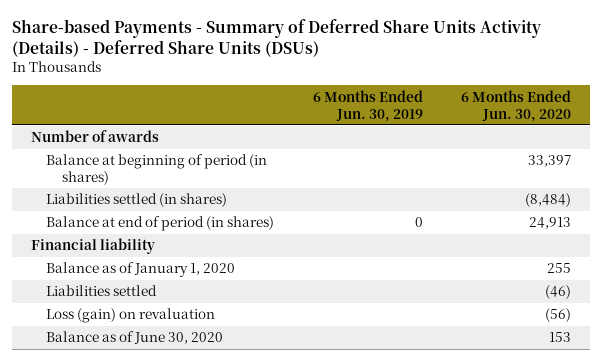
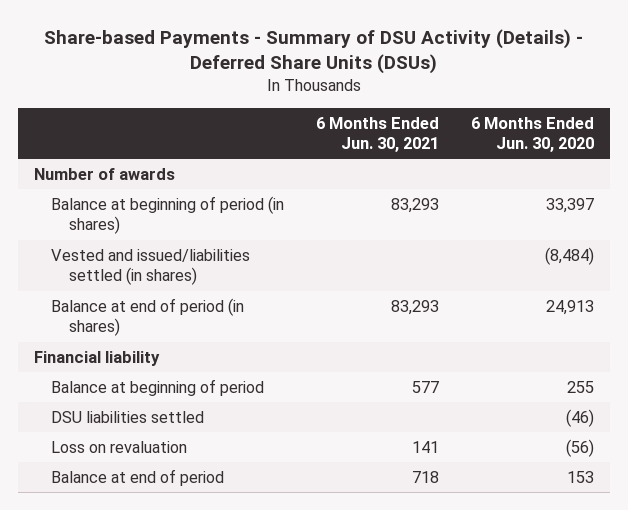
[11,18,541,57] Share-based Payments - Summary of Deferred Share Units Activity (Details) - Deferred Share Units (DSUs) -> [43,28,583,75] Share-based Payments - Summary of DSU Activity (Details) - Deferred Share Units (DSUs)
[312,89,423,122] 6 Months Ended Jun. 30, 2019 -> none
none -> [316,116,440,153] 6 Months Ended Jun. 30, 2021
[46,193,228,208] Liabilities settled (in shares) -> [51,249,251,286] Vested and issued/liabilities settled (in shares)
[46,262,236,278] Balance as of January 1, 2020 -> [51,379,265,397] Balance at beginning of period
[46,285,158,297] Liabilities settled -> [51,411,205,424] DSU liabilities settled
[46,308,216,324] Loss (gain) on revaluation -> [51,441,188,454] Loss on revaluation
[46,331,224,345] Balance as of June 30, 2020 -> [51,469,225,487] Balance at end of period

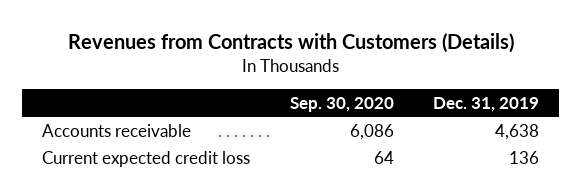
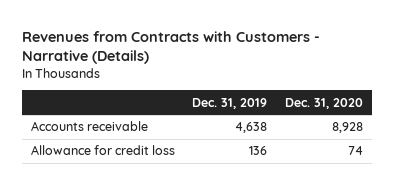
[67,32,514,53] Revenues from Contracts with Customers (Details) -> [22,30,321,64] Revenues from Contracts with Customers - Narrative (Details)
[289,96,394,112] Sep. 30, 2020 -> none
none -> [284,97,363,109] Dec. 31, 2020
[41,150,250,167] Current expected credit loss -> [30,145,175,156] Allowance for credit loss

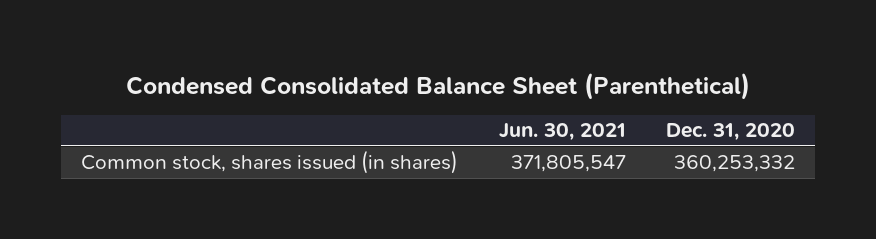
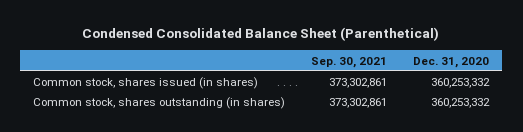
[498,123,626,142] Jun. 30, 2021 -> none
none -> [311,56,388,68] Sep. 30, 2021
none -> [33,97,286,110] Common stock, shares outstanding (in shares)

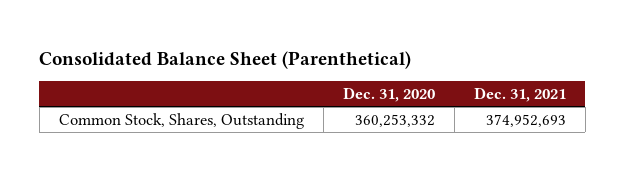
[82,27,440,42] Condensed Consolidated Balance Sheet (Parenthetical) -> [39,50,412,69] Consolidated Balance Sheet (Parenthetical)
[311,56,388,68] Sep. 30, 2021 -> none
none -> [473,86,566,102] Dec. 31, 2021
[33,77,259,90] Common stock, shares issued (in shares) -> none
[33,97,286,110] Common stock, shares outstanding (in shares) -> [58,112,304,129] Common Stock, Shares, Outstanding

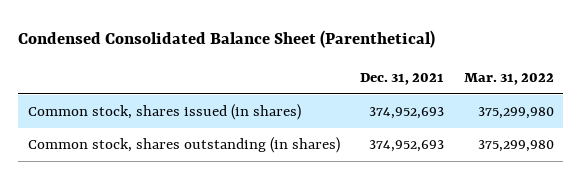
[39,50,412,69] Consolidated Balance Sheet (Parenthetical) -> [18,29,436,48] Condensed Consolidated Balance Sheet (Parenthetical)
[342,86,435,102] Dec. 31, 2020 -> none
none -> [463,72,554,85] Mar. 31, 2022
none -> [27,104,301,121] Common stock, shares issued (in shares)
[58,112,304,129] Common Stock, Shares, Outstanding -> [27,137,340,154] Common stock, shares outstanding (in shares)

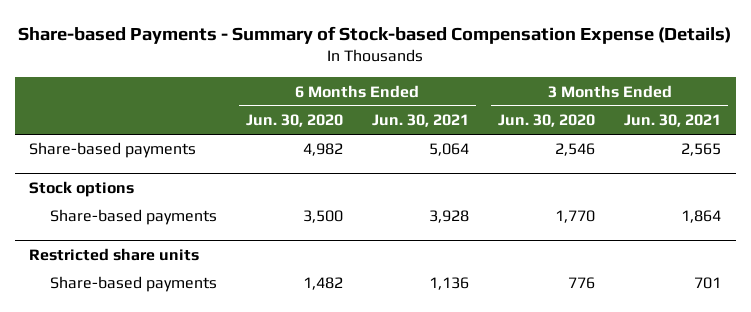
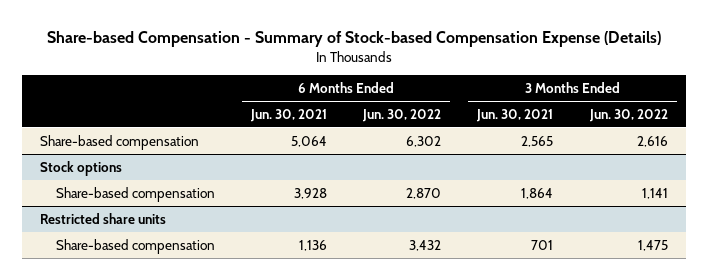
[18,25,732,44] Share-based Payments - Summary of Stock-based Compensation Expense (Details) -> [46,31,661,48] Share-based Compensation - Summary of Stock-based Compensation Expense (Details)
[245,114,343,128] Jun. 30, 2020 -> none
[498,114,596,128] Jun. 30, 2020 -> none
none -> [362,108,442,122] Jun. 30, 2022
none -> [588,108,668,122] Jun. 30, 2022
[29,142,197,159] Share-based payments -> [40,134,200,150] Share-based compensation
[49,209,217,226] Share-based payments -> [55,186,215,202] Share-based compensation
[49,276,217,293] Share-based payments -> [55,238,215,254] Share-based compensation

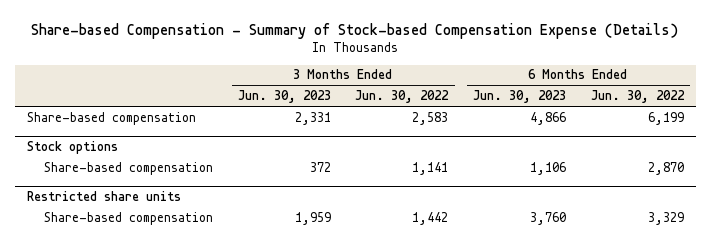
[249,108,327,122] Jun. 30, 2021 -> none
[476,108,554,122] Jun. 30, 2021 -> none
none -> [237,90,331,104] Jun. 30, 2023
none -> [473,90,567,104] Jun. 30, 2023
[406,135,442,147] 6,302 -> [647,111,684,125] 6,199
[636,135,668,147] 2,616 -> [412,111,449,125] 2,583
[409,239,442,251] 3,432 -> [647,211,684,225] 3,329
[637,239,668,251] 1,475 -> [412,211,449,225] 1,442

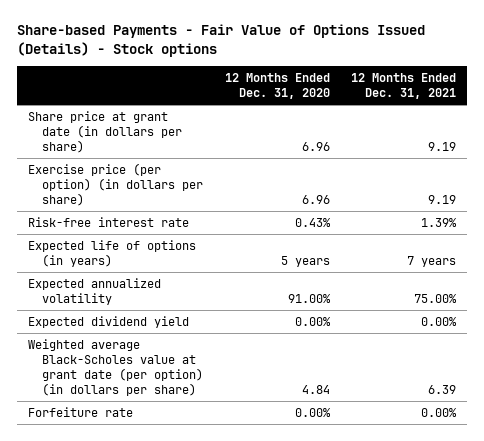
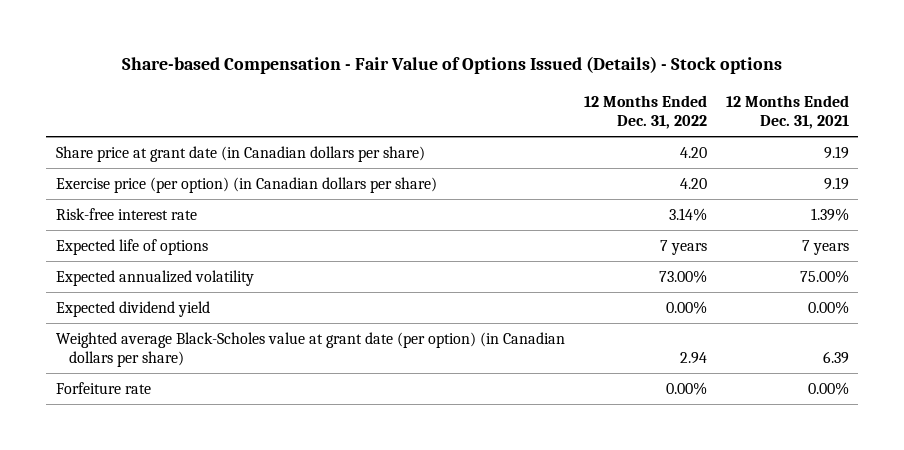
[16,24,425,58] Share-based Payments - Fair Value of Options Issued (Details) - Stock options -> [122,56,783,75] Share-based Compensation - Fair Value of Options Issued (Details) - Stock options
[224,73,330,100] 12 Months Ended Dec. 31, 2020 -> none
none -> [583,94,707,130] 12 Months Ended Dec. 31, 2022
[27,110,182,153] Share price at grant date (in dollars per share) -> [55,145,425,162] Share price at grant date (in Canadian dollars per share)
[27,162,203,206] Exercise price (per option) (in dollars per share) -> [55,176,437,193] Exercise price (per option) (in Canadian dollars per share)
[27,239,196,267] Expected life of options (in years) -> [55,238,208,255] Expected life of options
[27,338,203,396] Weighted average Black-Scholes value at grant date (per option) (in dollars per share) -> [55,331,565,368] Weighted average Black-Scholes value at grant date (per option) (in Canadian dollars per share)

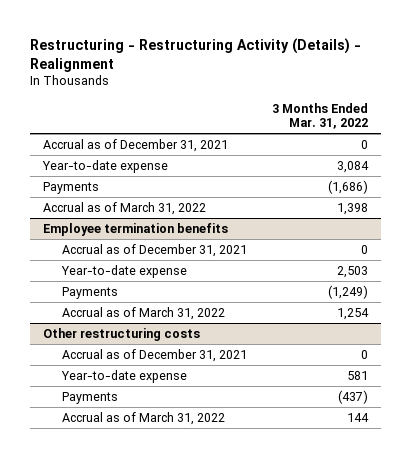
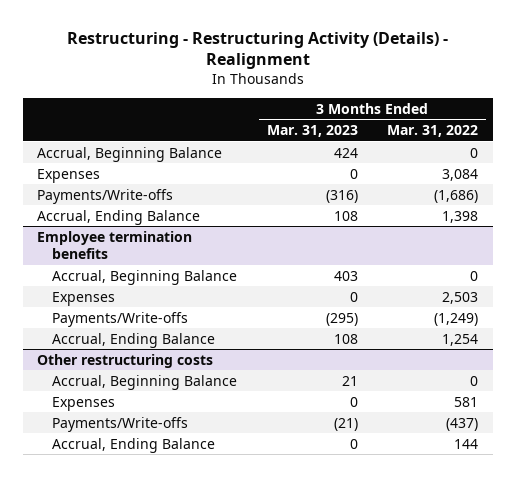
none -> [266,125,358,138] Mar. 31, 2023
[42,138,228,152] Accrual as of December 31, 2021 -> [37,146,223,162] Accrual, Beginning Balance
[41,159,168,173] Year-to-date expense -> [37,168,101,183] Expenses
[42,181,99,194] Payments -> [37,188,174,204] Payments/Write-offs
[42,201,206,215] Accrual as of March 31, 2022 -> [37,209,201,225] Accrual, Ending Balance
[62,243,248,257] Accrual as of December 31, 2021 -> [52,269,238,285] Accrual, Beginning Balance
[61,264,188,278] Year-to-date expense -> [52,291,116,306] Expenses
[62,286,119,299] Payments -> [52,311,189,327] Payments/Write-offs
[62,306,226,320] Accrual as of March 31, 2022 -> [52,332,216,348] Accrual, Ending Balance
[62,348,248,362] Accrual as of December 31, 2021 -> [52,374,238,390] Accrual, Beginning Balance
[61,369,188,383] Year-to-date expense -> [52,396,116,411] Expenses
[62,391,119,404] Payments -> [52,416,189,432] Payments/Write-offs
[62,411,226,425] Accrual as of March 31, 2022 -> [52,437,216,453] Accrual, Ending Balance

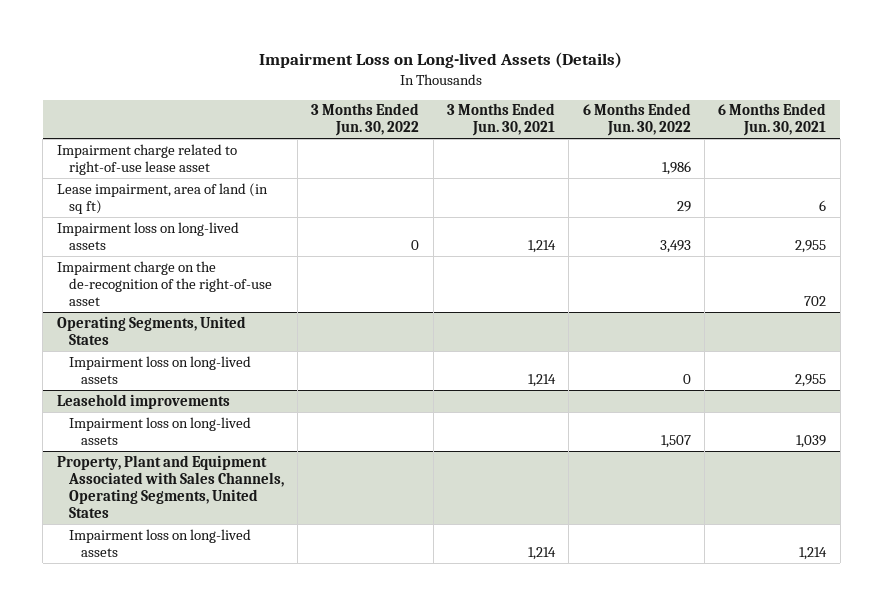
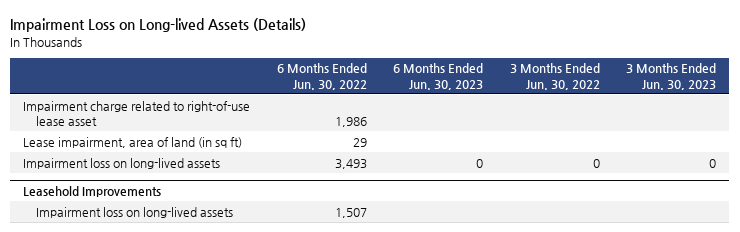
[447,103,556,137] 3 Months Ended Jun. 30, 2021 -> none
[718,103,827,137] 6 Months Ended Jun. 30, 2021 -> none
none -> [393,63,484,90] 6 Months Ended Jun. 30, 2023
none -> [626,63,717,90] 3 Months Ended Jun. 30, 2023
[56,260,272,306] Impairment charge on the de-recognition of the right-of-use asset -> none
[56,315,246,345] Operating Segments, United States -> none
[68,355,251,384] Impairment loss on long-lived assets -> none
[56,393,230,409] Leasehold improvements -> [23,186,162,198] Leasehold Improvements
[56,454,284,518] Property, Plant and Equipment Associated with Sales Channels, Operating Segments, United States -> none
[68,528,251,557] Impairment loss on long-lived assets -> none

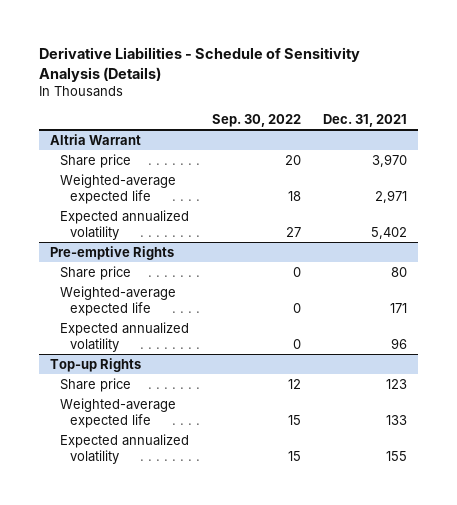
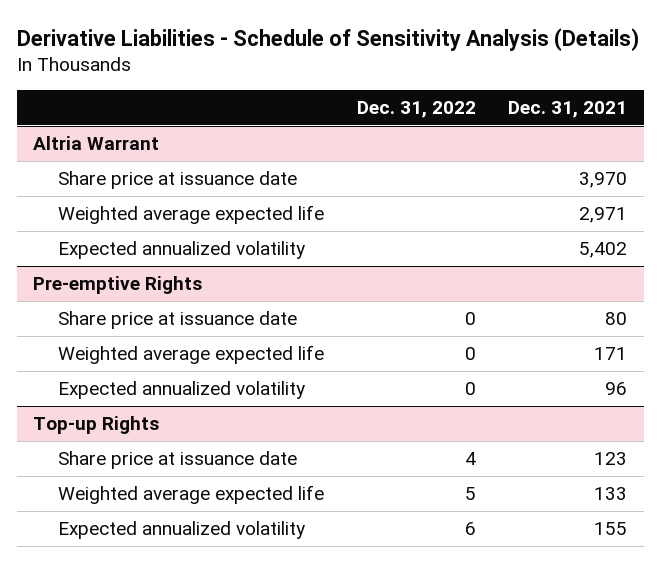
[211,113,301,127] Sep. 30, 2022 -> none
none -> [356,101,476,119] Dec. 31, 2022
[60,153,132,168] Share price -> [58,170,298,189] Share price at issuance date
[60,173,177,204] Weighted-average expected life -> [58,204,325,224] Weighted average expected life
[60,265,132,280] Share price -> [58,310,298,329] Share price at issuance date
[60,285,177,316] Weighted-average expected life -> [58,344,325,364] Weighted average expected life
[60,377,132,392] Share price -> [58,450,298,469] Share price at issuance date
[60,397,177,428] Weighted-average expected life -> [58,484,325,504] Weighted average expected life

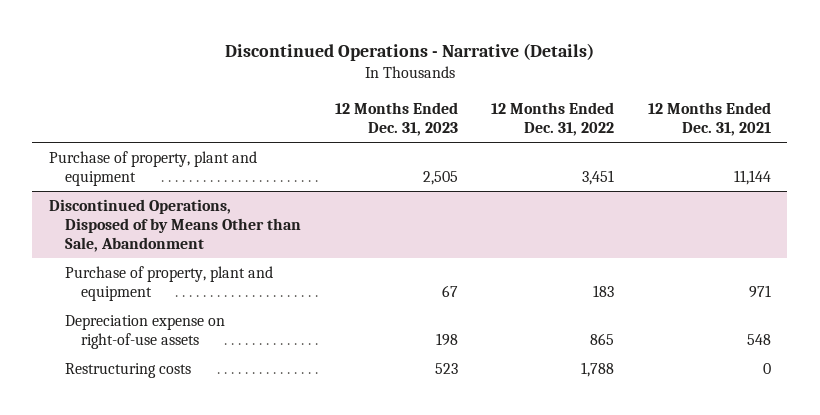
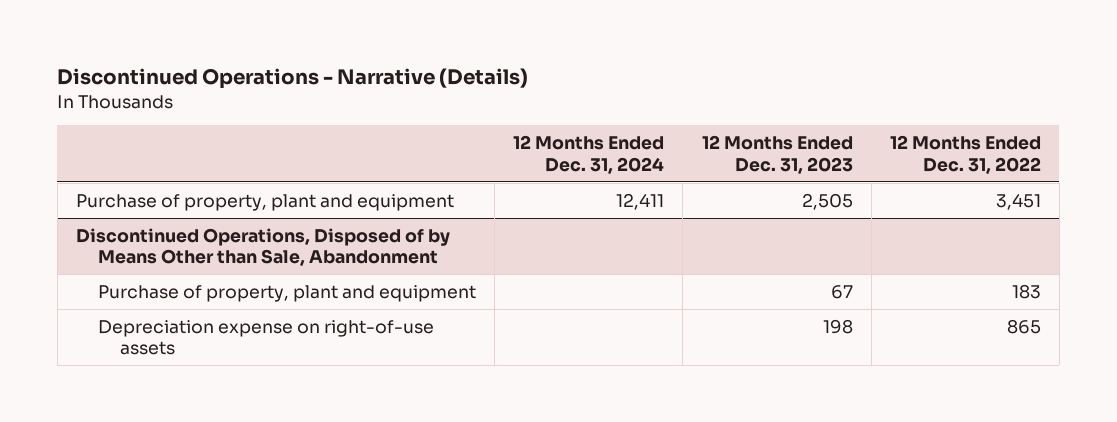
[647,101,771,136] 12 Months Ended Dec. 31, 2021 -> none
none -> [513,135,665,174] 12 Months Ended Dec. 31, 2024
[64,363,191,379] Restructuring costs -> none

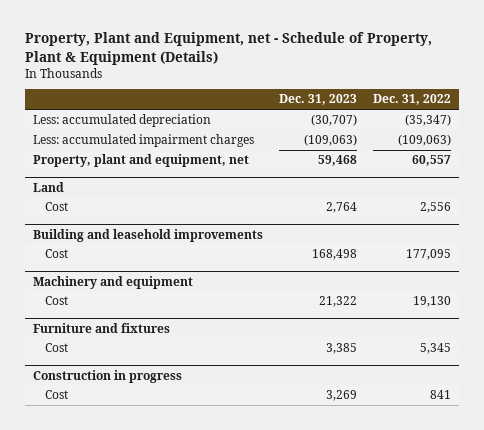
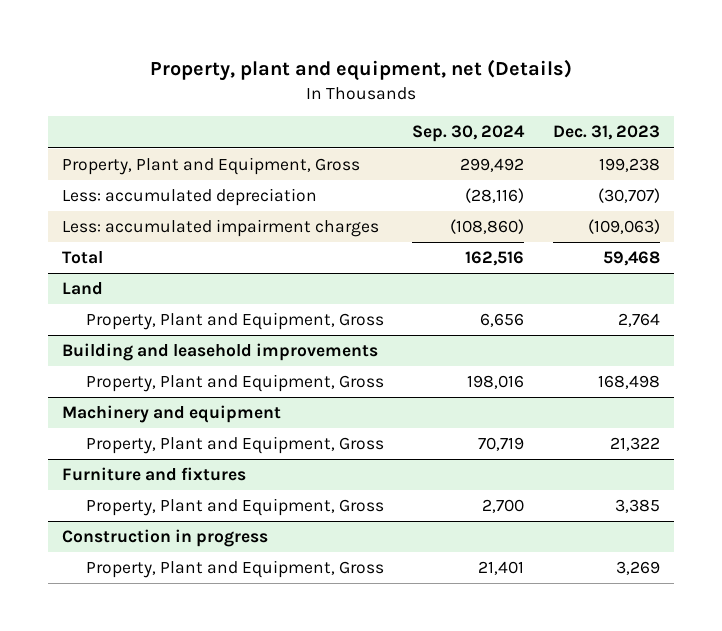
[24,32,432,65] Property, Plant and Equipment, net - Schedule of Property, Plant & Equipment (Details) -> [150,59,573,82] Property, plant and equipment, net (Details)
[373,94,452,106] Dec. 31, 2022 -> none
none -> [412,125,526,143] Sep. 30, 2024
none -> [62,157,361,176] Property, Plant and Equipment, Gross
[33,154,250,168] Property, plant and equipment, net -> [62,251,104,265] Total
[44,202,68,212] Cost -> [86,312,385,331] Property, Plant and Equipment, Gross
[44,249,68,259] Cost -> [86,374,385,393] Property, Plant and Equipment, Gross
[44,296,68,306] Cost -> [86,436,385,455] Property, Plant and Equipment, Gross
[44,343,68,353] Cost -> [86,498,385,517] Property, Plant and Equipment, Gross
[44,390,68,400] Cost -> [86,560,385,579] Property, Plant and Equipment, Gross

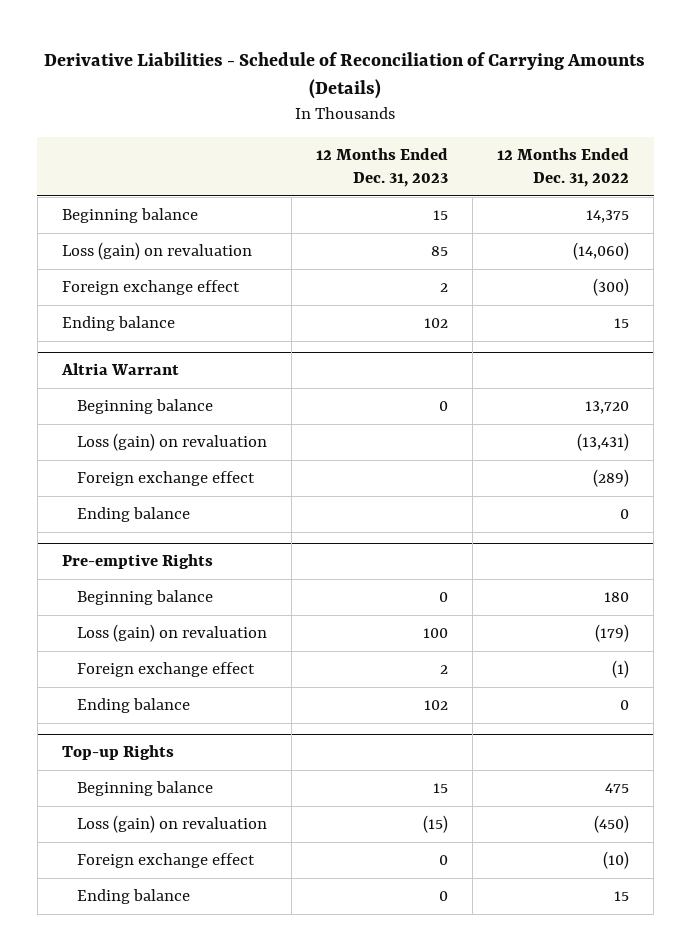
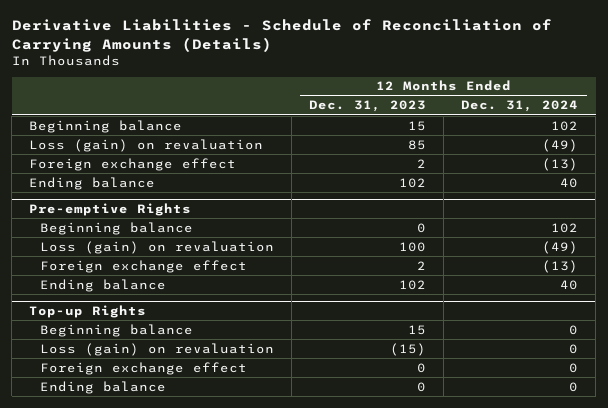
[497,148,630,187] 12 Months Ended Dec. 31, 2022 -> none
none -> [461,100,579,113] Dec. 31, 2024
[60,363,179,376] Altria Warrant -> none
[76,399,213,415] Beginning balance -> none
[76,433,267,452] Loss (gain) on revaluation -> none
[76,471,255,487] Foreign exchange effect -> none
[76,507,190,523] Ending balance -> none

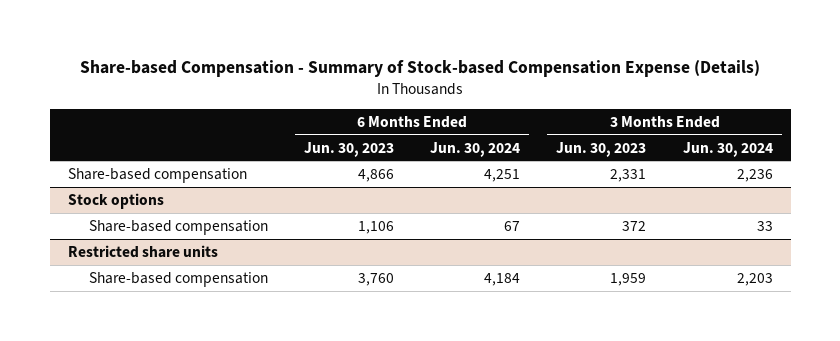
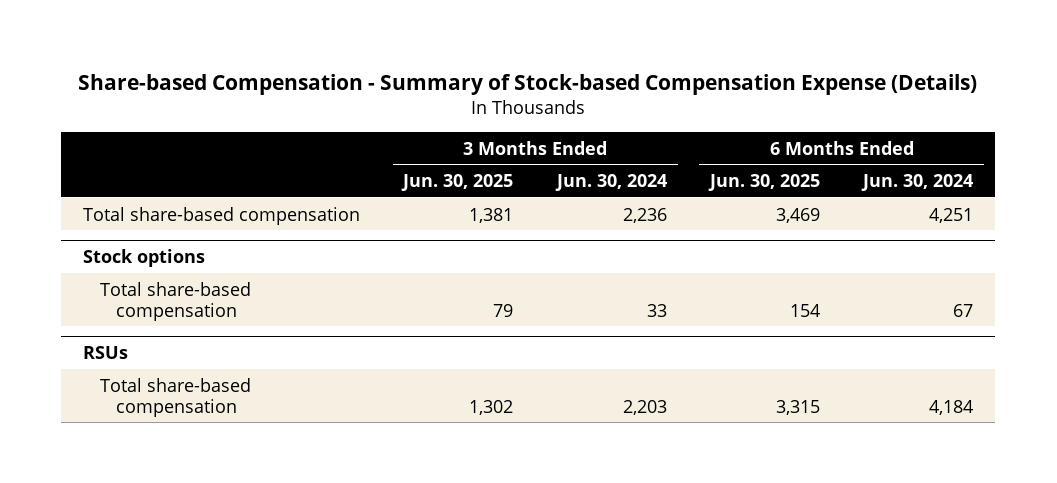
[304,141,395,157] Jun. 30, 2023 -> none
[556,141,647,157] Jun. 30, 2023 -> none
none -> [401,173,514,191] Jun. 30, 2025
none -> [708,173,821,191] Jun. 30, 2025
[67,167,247,183] Share-based compensation -> [83,206,361,225] Total share-based compensation
[88,219,268,235] Share-based compensation -> [99,281,251,321] Total share-based compensation
[67,244,218,258] Restricted share units -> [83,346,129,360] RSUs
[88,271,268,287] Share-based compensation -> [99,377,251,417] Total share-based compensation

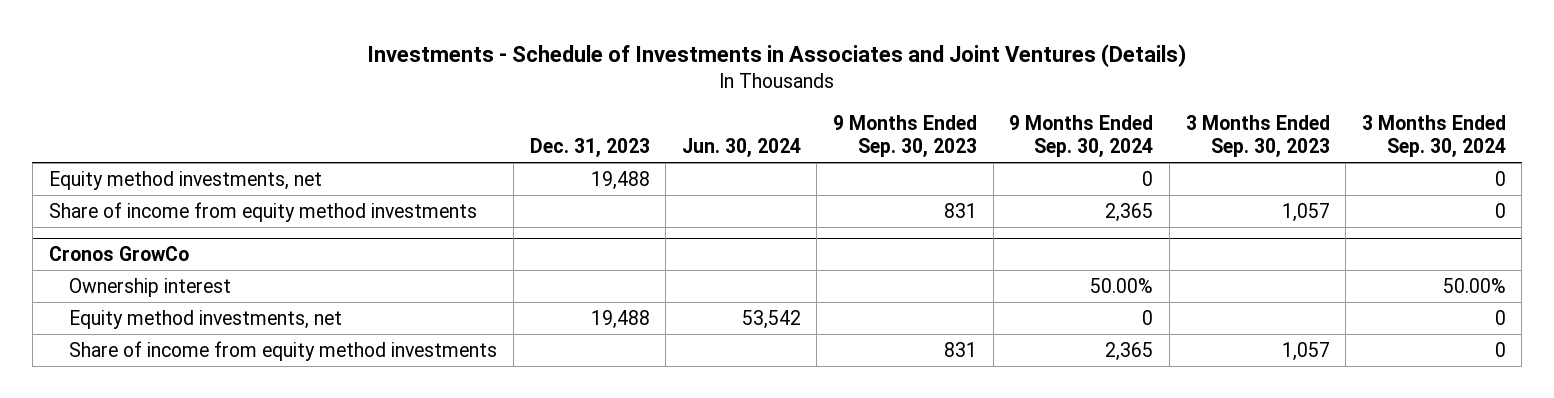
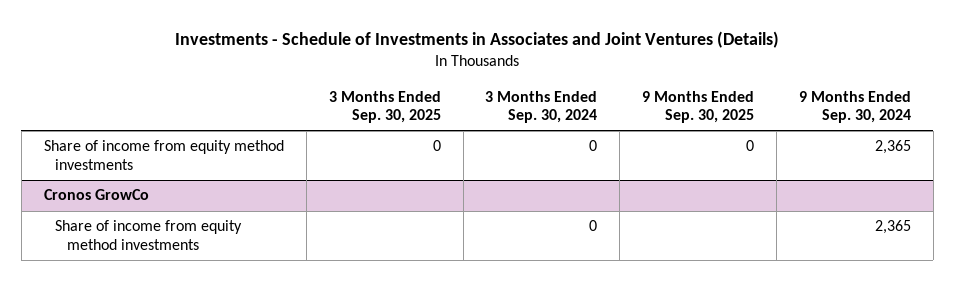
[529,138,650,159] Dec. 31, 2023 -> none
[681,138,801,159] Jun. 30, 2024 -> none
[833,115,978,159] 9 Months Ended Sep. 30, 2023 -> none
[1185,115,1330,159] 3 Months Ended Sep. 30, 2023 -> none
none -> [328,90,441,123] 3 Months Ended Sep. 30, 2025
none -> [642,90,755,123] 9 Months Ended Sep. 30, 2025
[48,170,322,190] Equity method investments, net -> none
[69,277,232,297] Ownership interest -> none
[69,309,343,329] Equity method investments, net -> none

